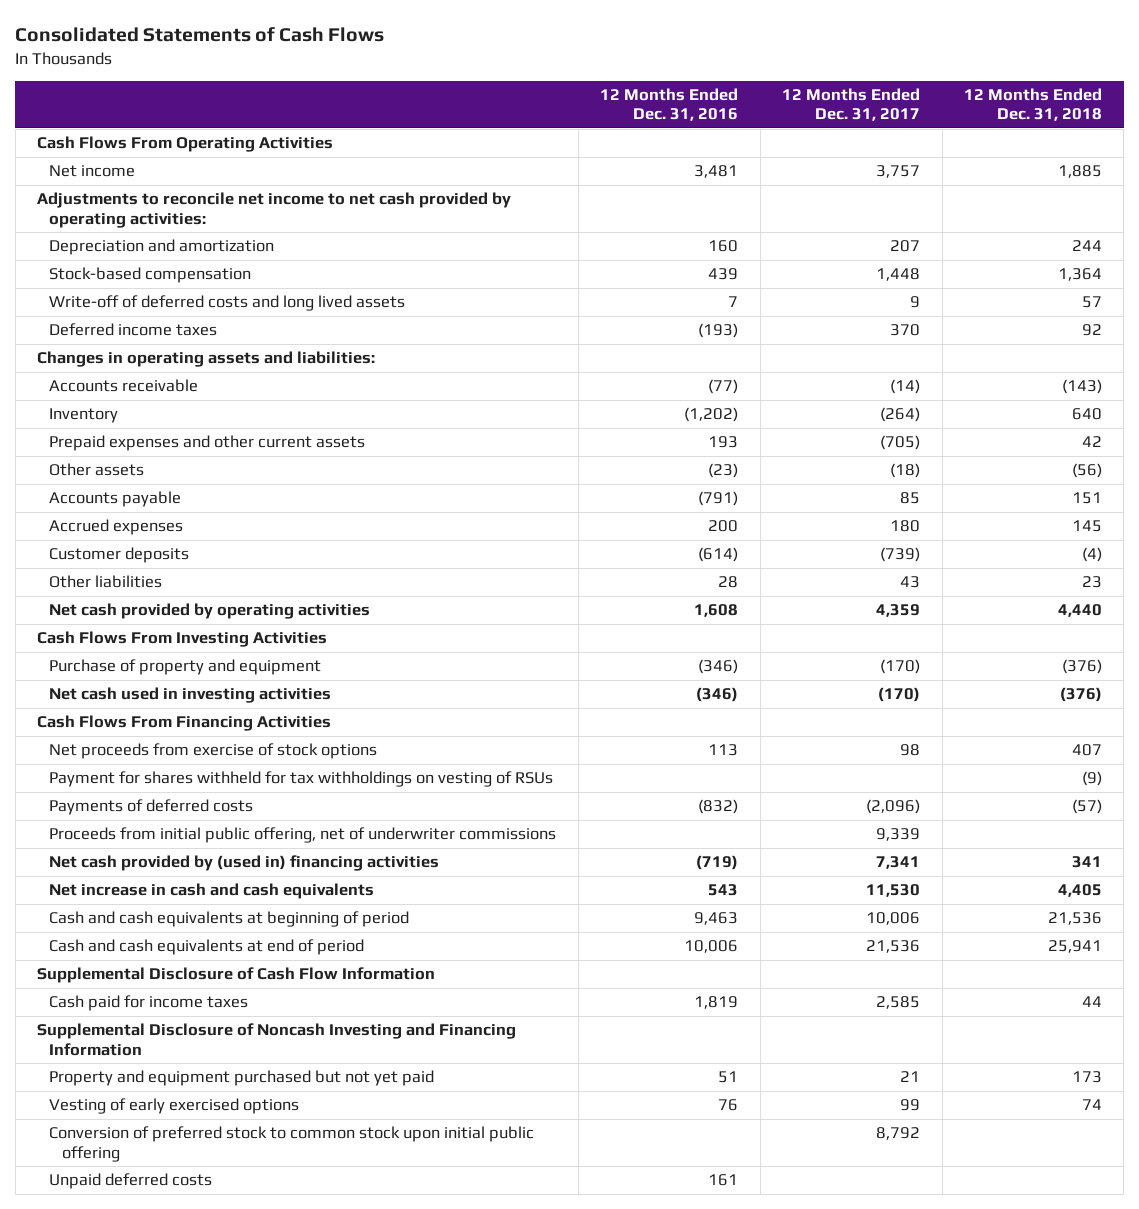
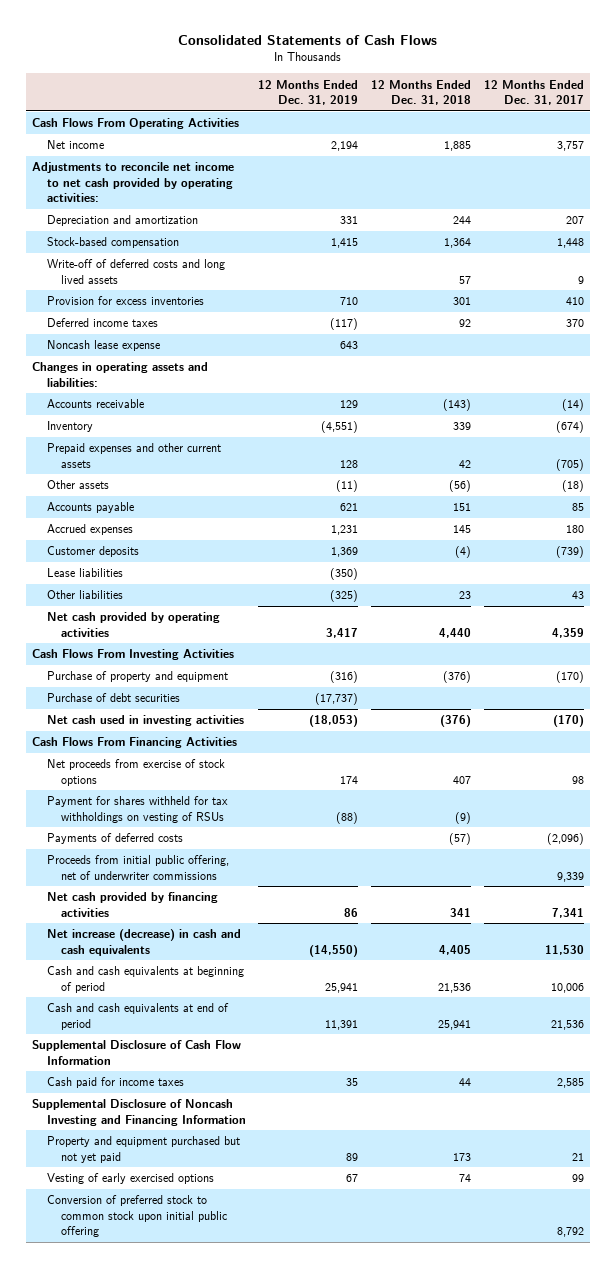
[600,87,739,122] 12 Months Ended Dec. 31, 2016 -> none
none -> [258,79,359,106] 12 Months Ended Dec. 31, 2019
none -> [46,296,204,306] Provision for excess inventories
none -> [46,340,160,352] Noncash lease expense
[880,407,921,423] (264) -> [555,421,584,434] (674)
[1071,408,1102,421] 640 -> [453,422,472,431] 339
none -> [46,568,123,578] Lease liabilities
none -> [46,693,180,703] Purchase of debt securities
[49,855,440,872] Net cash provided by (used in) financing activities -> [46,892,218,917] Net cash provided by financing activities
[49,883,375,900] Net increase in cash and cash equivalents -> [46,929,241,956] Net increase (decrease) in cash and cash equivalents
[49,1173,213,1190] Unpaid deferred costs -> none

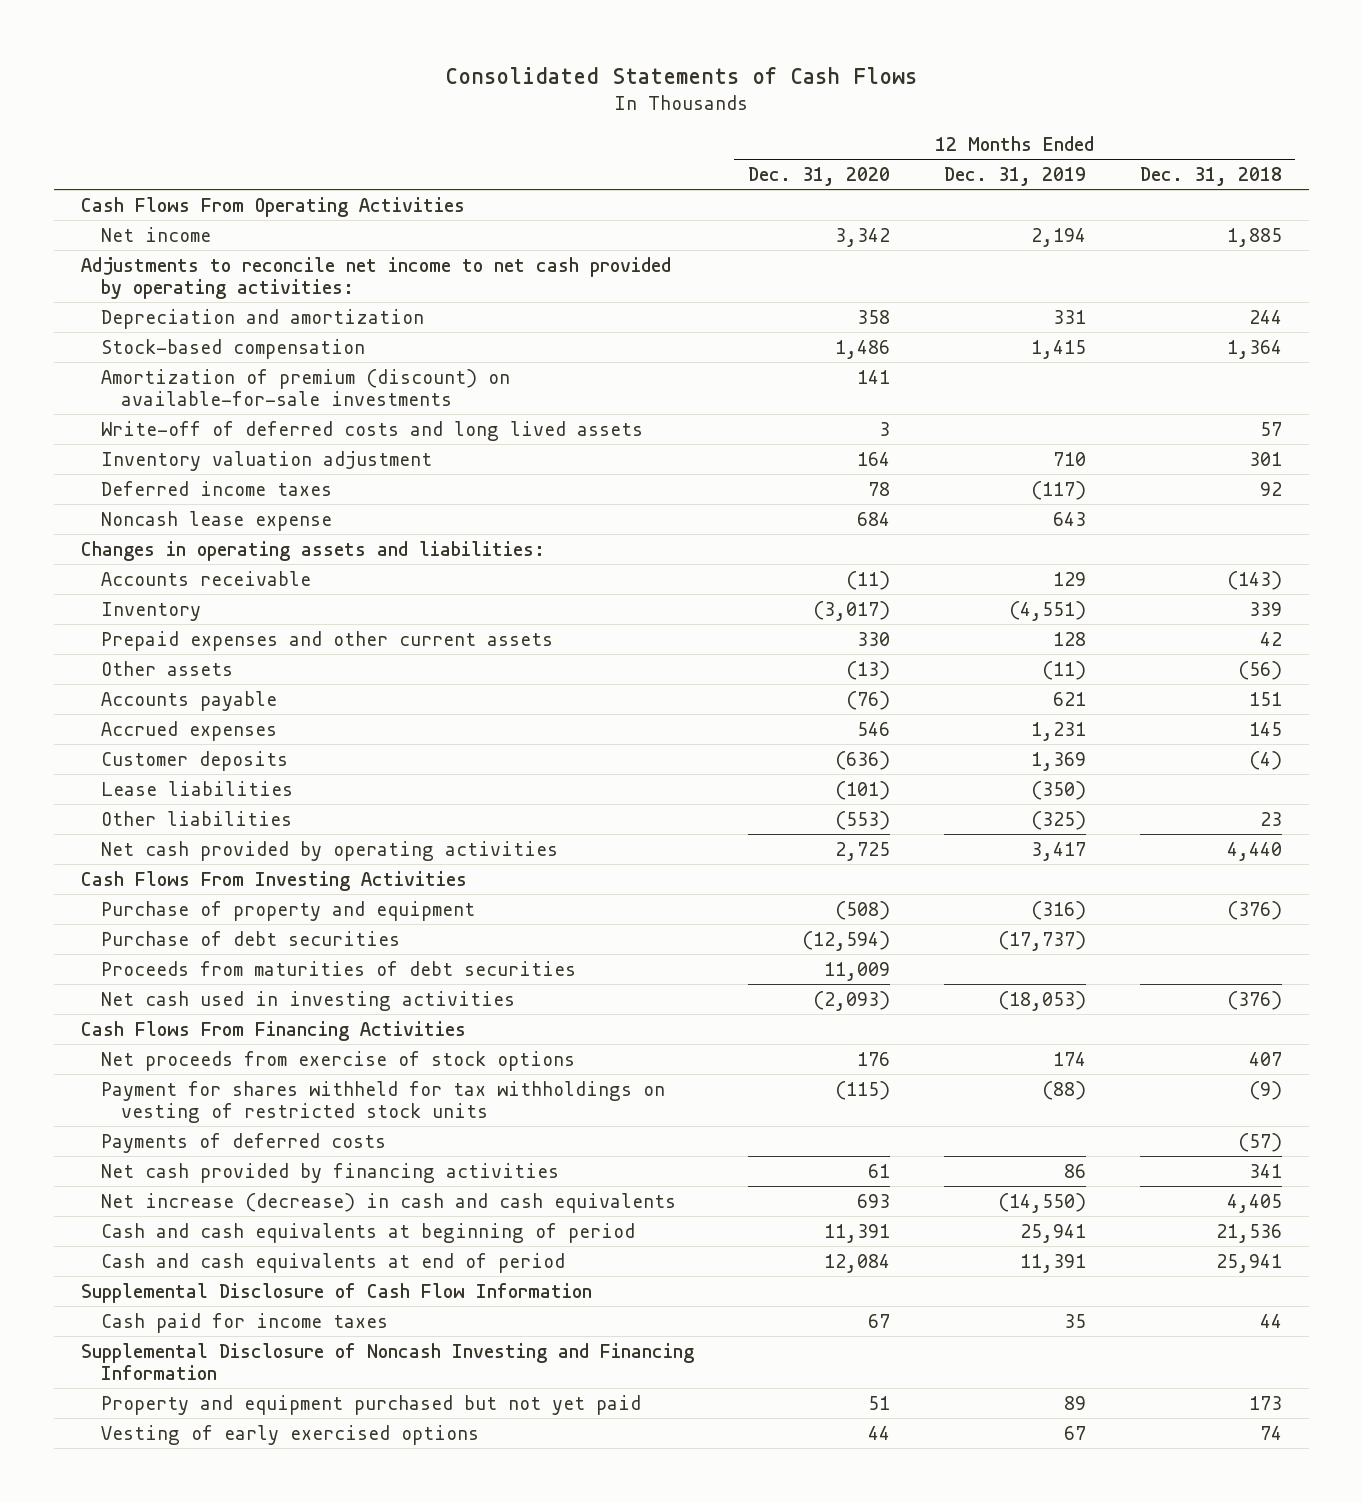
[483,79,584,106] 12 Months Ended Dec. 31, 2017 -> none
none -> [747,167,890,187] Dec. 31, 2020
none -> [100,368,510,407] Amortization of premium (discount) on available-for-sale investments
[46,296,204,306] Provision for excess inventories -> [100,450,432,471] Inventory valuation adjustment
none -> [100,960,576,976] Proceeds from maturities of debt securities
[46,796,228,823] Payment for shares withheld for tax withholdings on vesting of RSUs -> [100,1080,665,1124] Payment for shares withheld for tax withholdings on vesting of restricted stock units
[46,855,229,880] Proceeds from initial public offering, net of underwriter commissions -> none
[46,1195,228,1238] Conversion of preferred stock to common stock upon initial public offering -> none

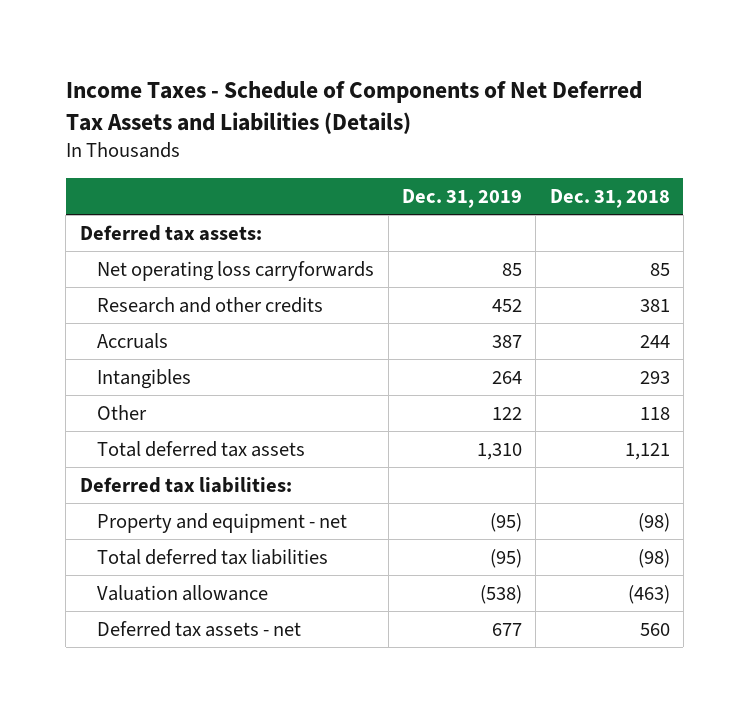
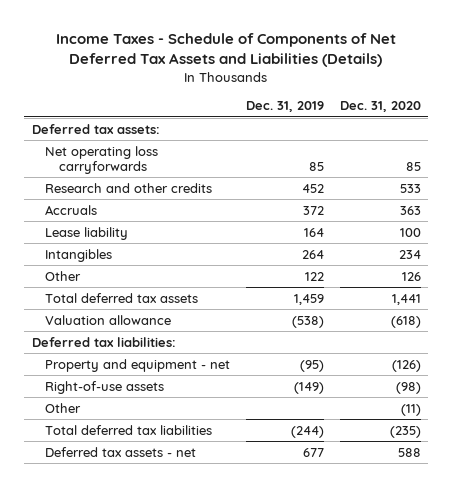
[549,188,670,208] Dec. 31, 2018 -> none
none -> [339,101,421,113] Dec. 31, 2020
[492,334,523,348] 387 -> [303,205,325,215] 372
none -> [45,226,129,240] Lease liability
[477,442,523,460] 1,310 -> [294,293,325,305] 1,459
[97,584,269,601] Valuation allowance -> [45,314,172,325] Valuation allowance
none -> [45,380,165,394] Right-of-use assets
none -> [45,402,82,413] Other
[490,548,523,568] (95) -> [291,425,325,438] (244)

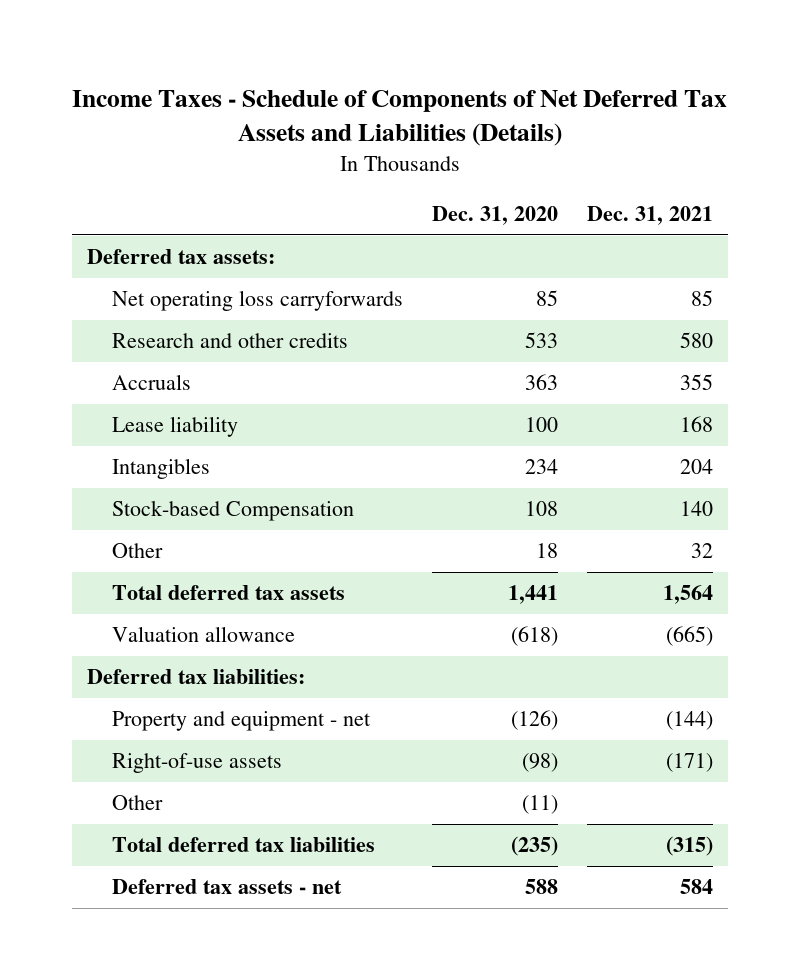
[246,101,325,113] Dec. 31, 2019 -> none
none -> [587,206,714,226] Dec. 31, 2021
none -> [112,500,355,522] Stock-based Compensation
[401,271,421,281] 126 -> [536,543,559,559] 18

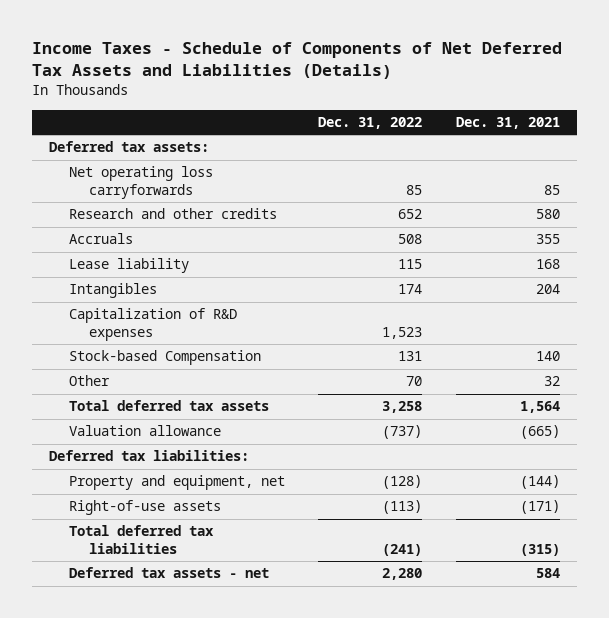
[432,206,559,226] Dec. 31, 2020 -> none
none -> [318,117,423,130] Dec. 31, 2022
none -> [68,308,237,341] Capitalization of R&D expenses
[112,711,372,732] Property and equipment - net -> [68,475,285,491] Property and equipment, net
[112,795,164,811] Other -> none

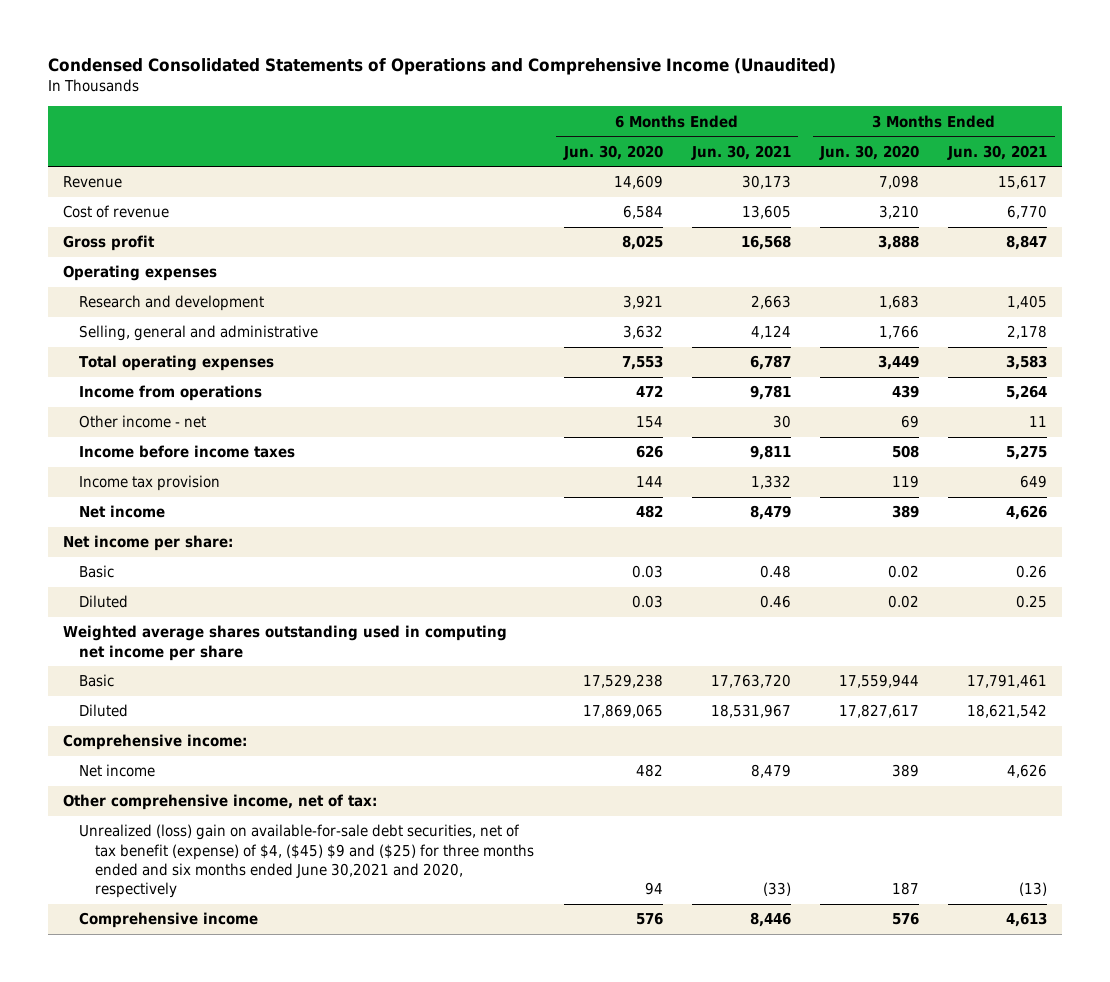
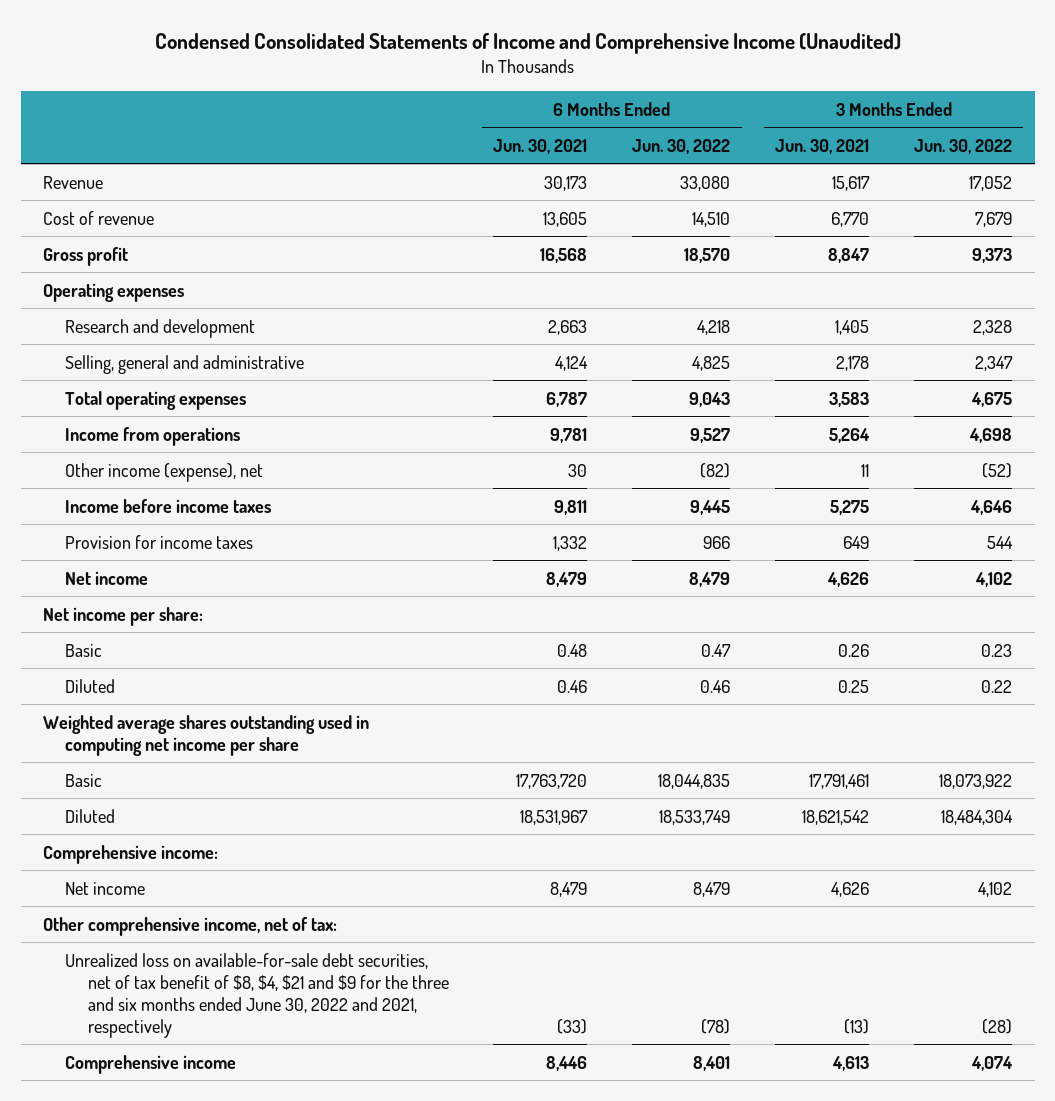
[47,58,836,76] Condensed Consolidated Statements of Operations and Comprehensive Income (Unaudited) -> [154,32,901,54] Condensed Consolidated Statements of Income and Comprehensive Income (Unaudited)
[562,144,663,160] Jun. 30, 2020 -> none
[819,144,920,160] Jun. 30, 2020 -> none
none -> [632,138,731,154] Jun. 30, 2022
none -> [914,138,1013,154] Jun. 30, 2022
[78,415,206,429] Other income - net -> [65,462,264,482] Other income (expense), net
[78,475,220,492] Income tax provision -> [65,534,254,549] Provision for income taxes
[78,824,535,899] Unrealized (loss) gain on available-for-sale debt securities, net of tax benefit (expense) of $4, ($45) $9 and ($25) for three months ended and six months ended June 30,2021 and 2020, respectively -> [65,952,449,1038] Unrealized loss on available-for-sale debt securities, net of tax benefit of $8, $4, $21 and $9 for the three and six months ended June 30, 2022 and 2021, respectively

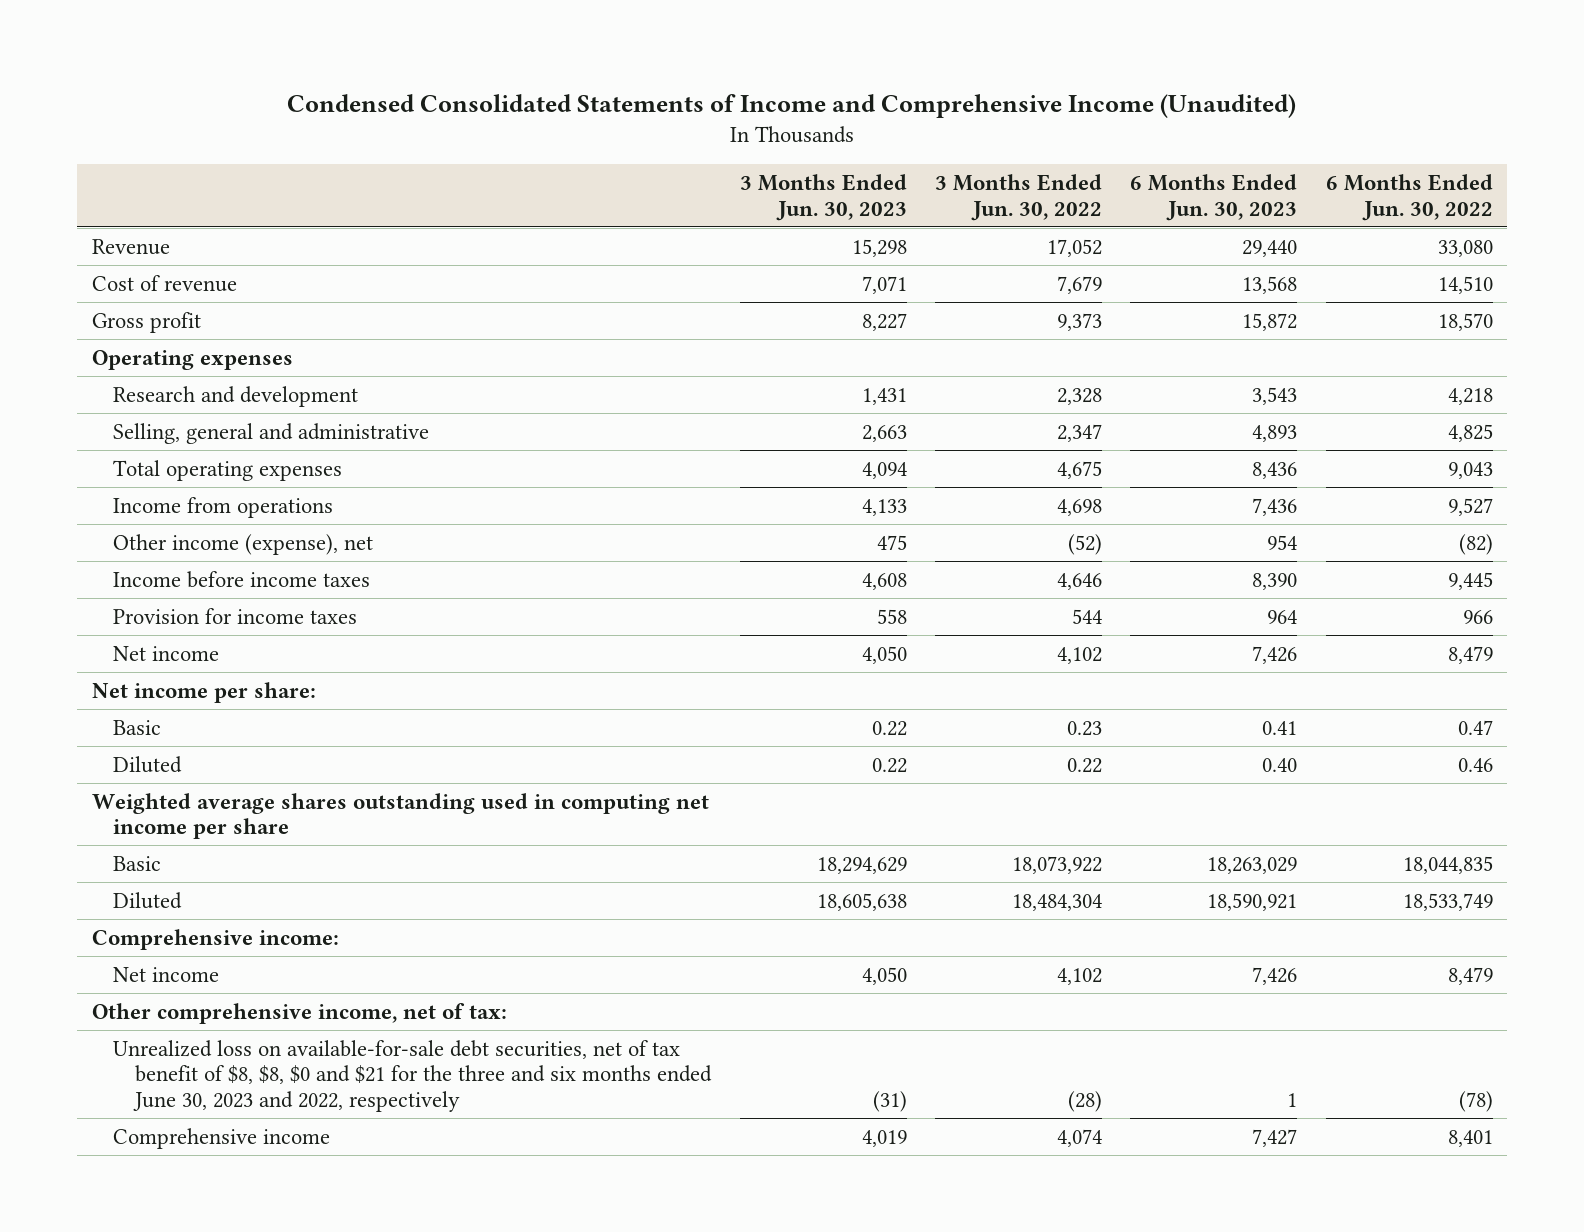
[493,138,588,154] Jun. 30, 2021 -> none
[775,138,870,154] Jun. 30, 2021 -> none
none -> [739,173,907,221] 3 Months Ended Jun. 30, 2023
none -> [1130,173,1298,221] 6 Months Ended Jun. 30, 2023
[65,952,449,1038] Unrealized loss on available-for-sale debt securities, net of tax benefit of $8, $4, $21 and $9 for the three and six months ended June 30, 2022 and 2021, respectively -> [113,1039,713,1113] Unrealized loss on available-for-sale debt securities, net of tax benefit of $8, $8, $0 and $21 for the three and six months ended June 30, 2023 and 2022, respectively

